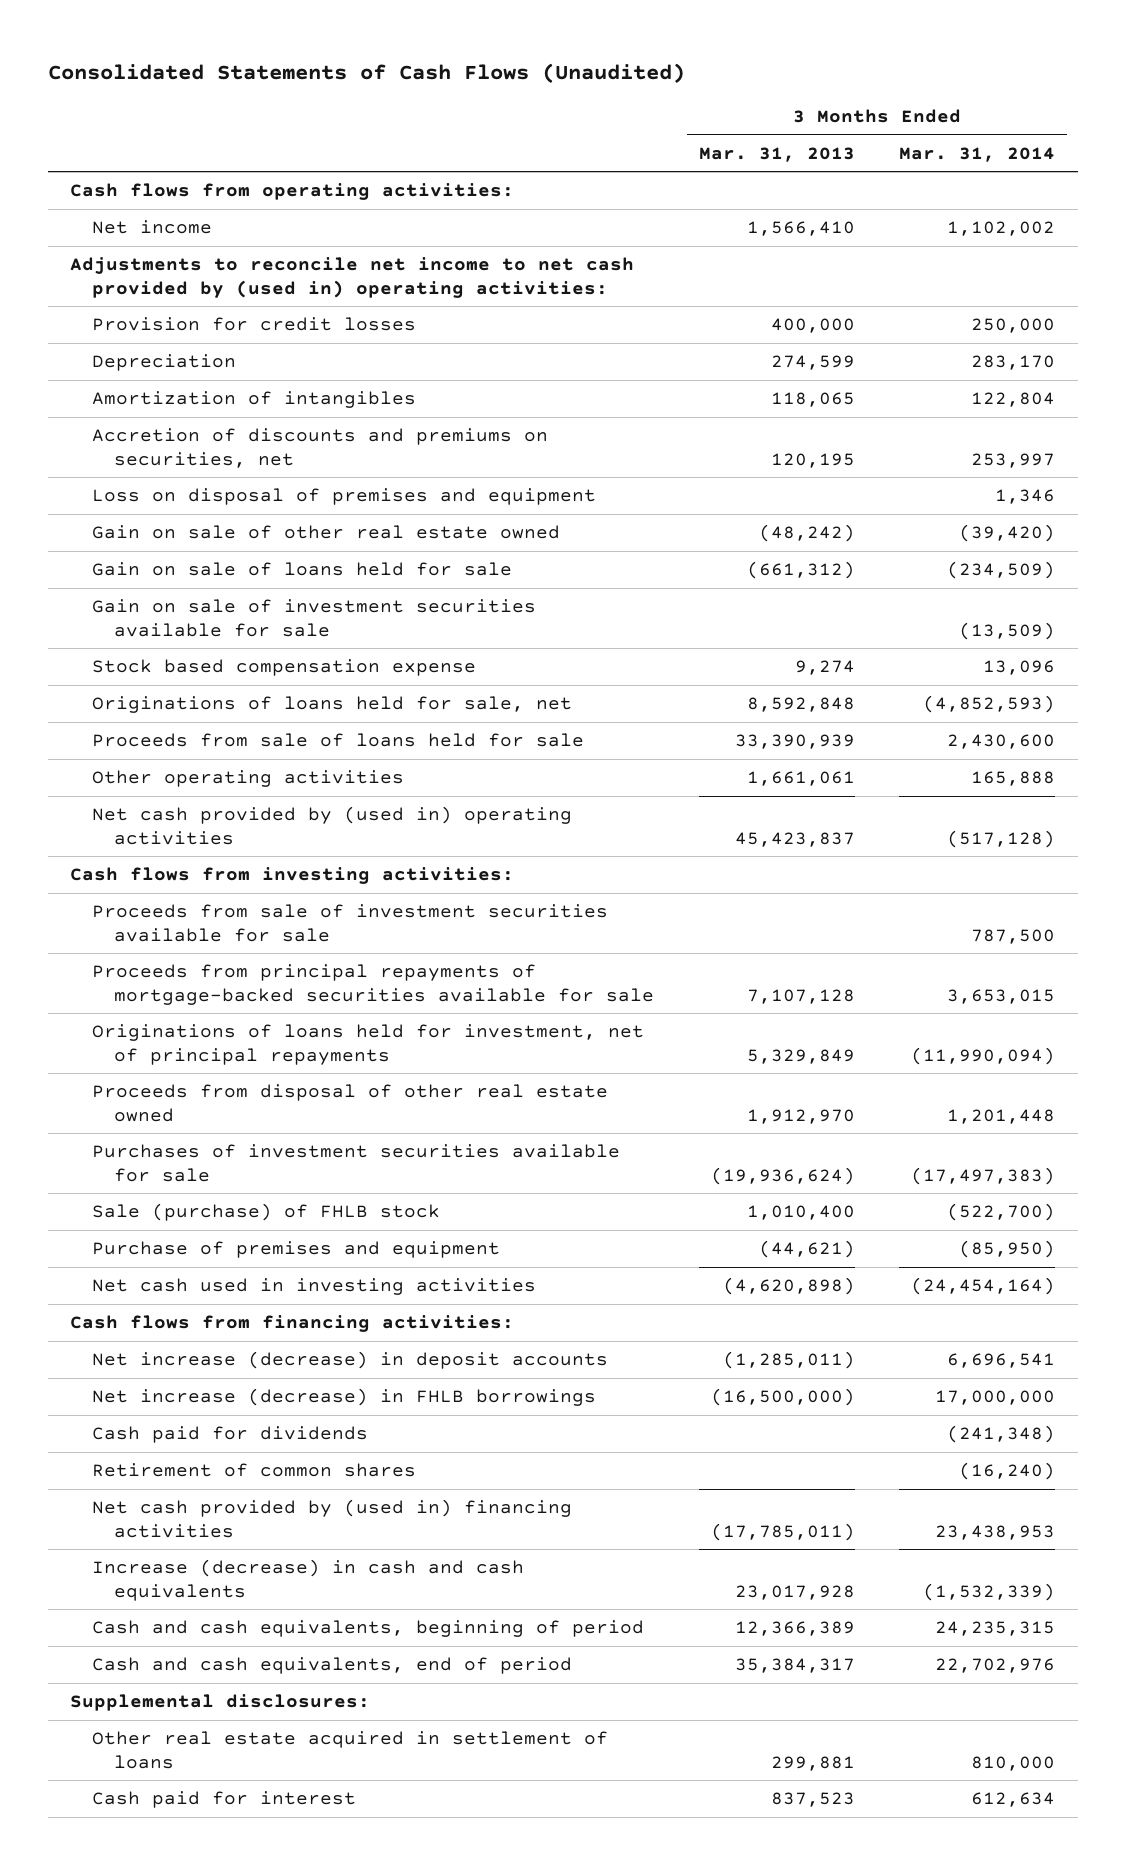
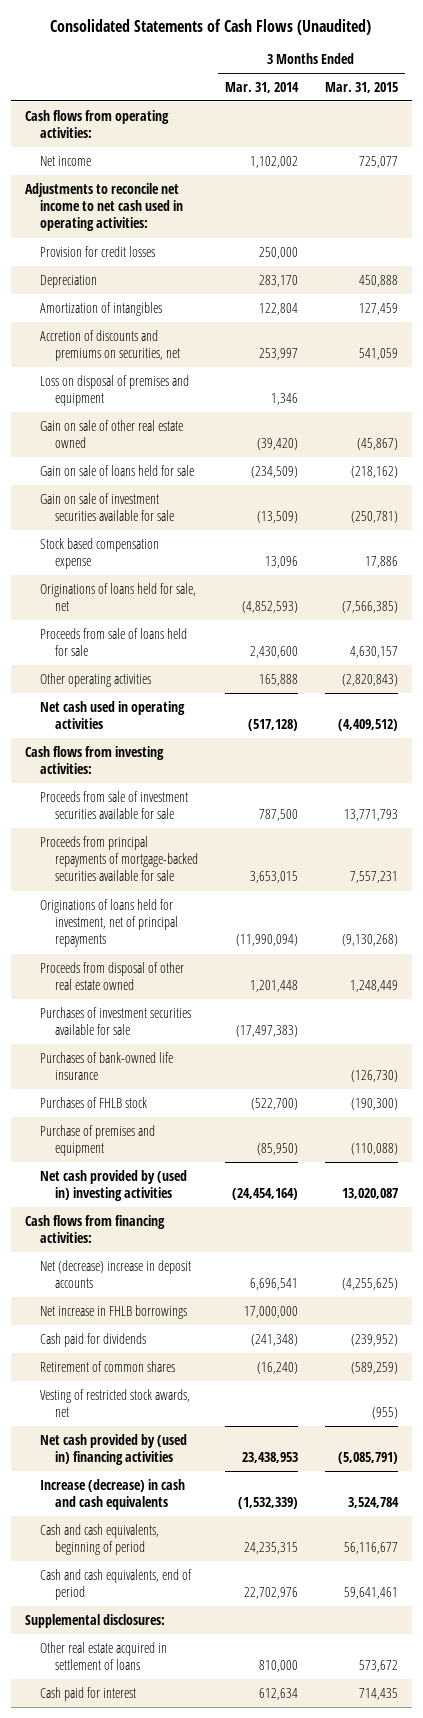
[698,146,855,162] Mar. 31, 2013 -> none
none -> [324,81,398,93] Mar. 31, 2015
[70,257,635,298] Adjustments to reconcile net income to net cash provided by (used in) operating activities: -> [24,182,183,232] Adjustments to reconcile net income to net cash used in operating activities:
[92,806,573,845] Net cash provided by (used in) operating activities -> [39,700,185,730] Net cash used in operating activities
none -> [39,1051,173,1081] Purchases of bank-owned life insurance
[92,1203,441,1222] Sale (purchase) of FHLB stock -> [39,1096,147,1108] Purchases of FHLB stock
[92,1278,537,1296] Net cash used in investing activities -> [39,1169,187,1202] Net cash provided by (used in) investing activities
[92,1351,609,1370] Net increase (decrease) in deposit accounts -> [39,1259,191,1289] Net (decrease) increase in deposit accounts
[92,1388,597,1407] Net increase (decrease) in FHLB borrowings -> [39,1304,187,1319] Net increase in FHLB borrowings
none -> [39,1388,190,1418] Vesting of restricted stock awards, net

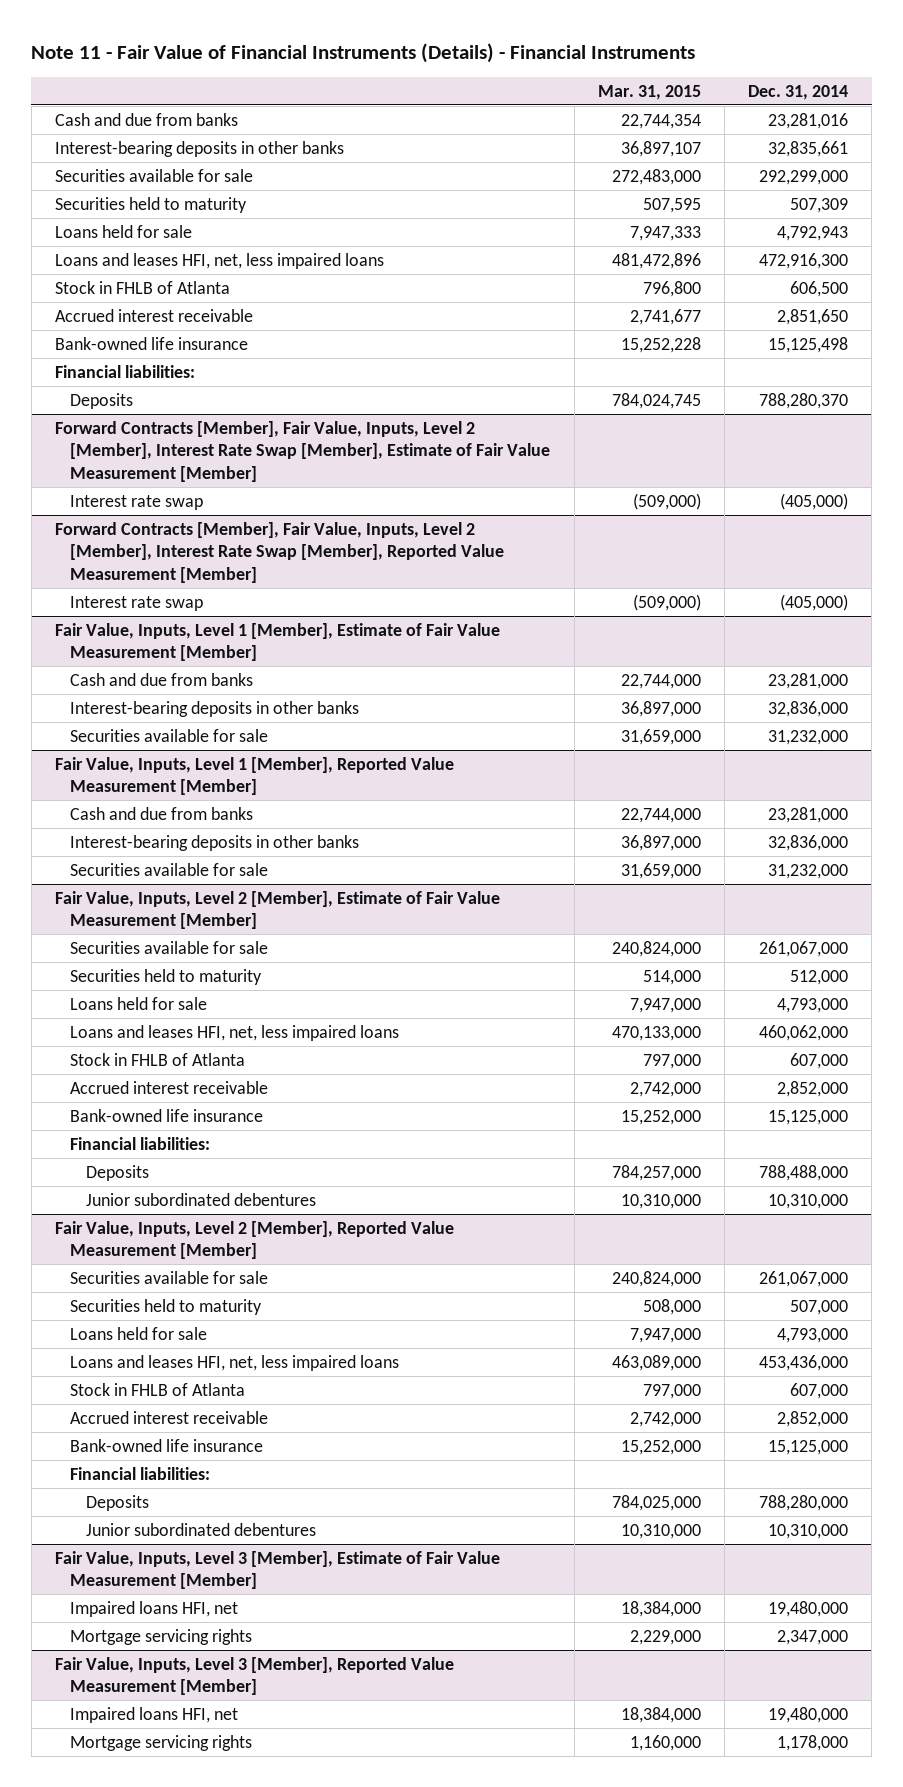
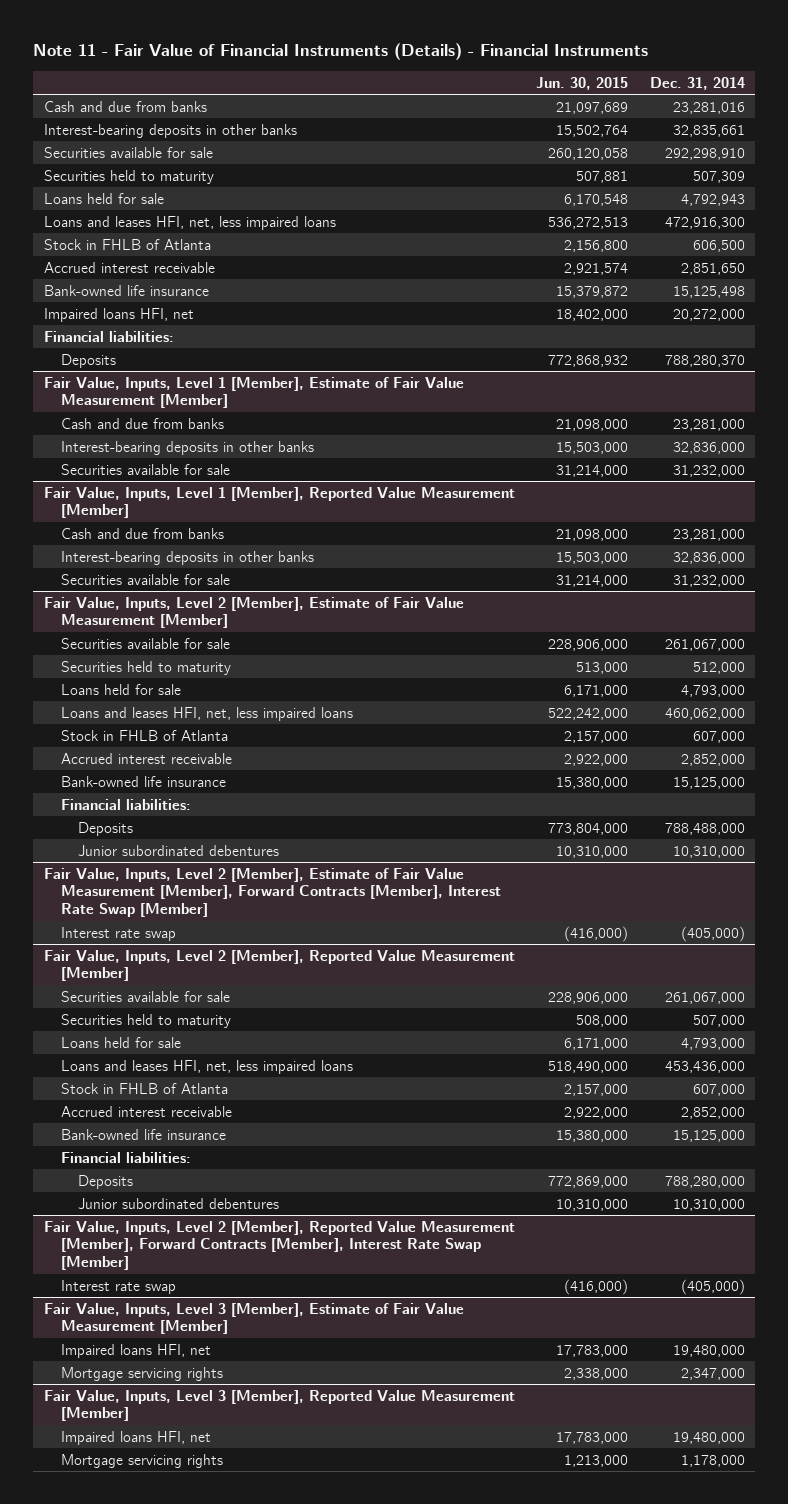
[597,84,701,100] Mar. 31, 2015 -> none
none -> [536,76,629,90] Jun. 30, 2015
[759,169,849,185] 292,299,000 -> [664,147,745,160] 292,298,910
none -> [43,307,194,322] Impaired loans HFI, net
[54,420,551,482] Forward Contracts [Member], Fair Value, Inputs, Level 2 [Member], Interest Rate Swap [Member], Estimate of Fair Value Measurement [Member] -> none
[70,494,204,510] Interest rate swap -> none
[54,521,505,583] Forward Contracts [Member], Fair Value, Inputs, Level 2 [Member], Interest Rate Swap [Member], Reported Value Measurement [Member] -> none
[70,595,204,611] Interest rate swap -> none
none -> [43,867,501,918] Fair Value, Inputs, Level 2 [Member], Estimate of Fair Value Measurement [Member], Forward Contracts [Member], Interest Rate Swap [Member]
none -> [60,926,176,941] Interest rate swap
none -> [43,1220,515,1271] Fair Value, Inputs, Level 2 [Member], Reported Value Measurement [Member], Forward Contracts [Member], Interest Rate Swap [Member]
none -> [60,1279,176,1294] Interest rate swap

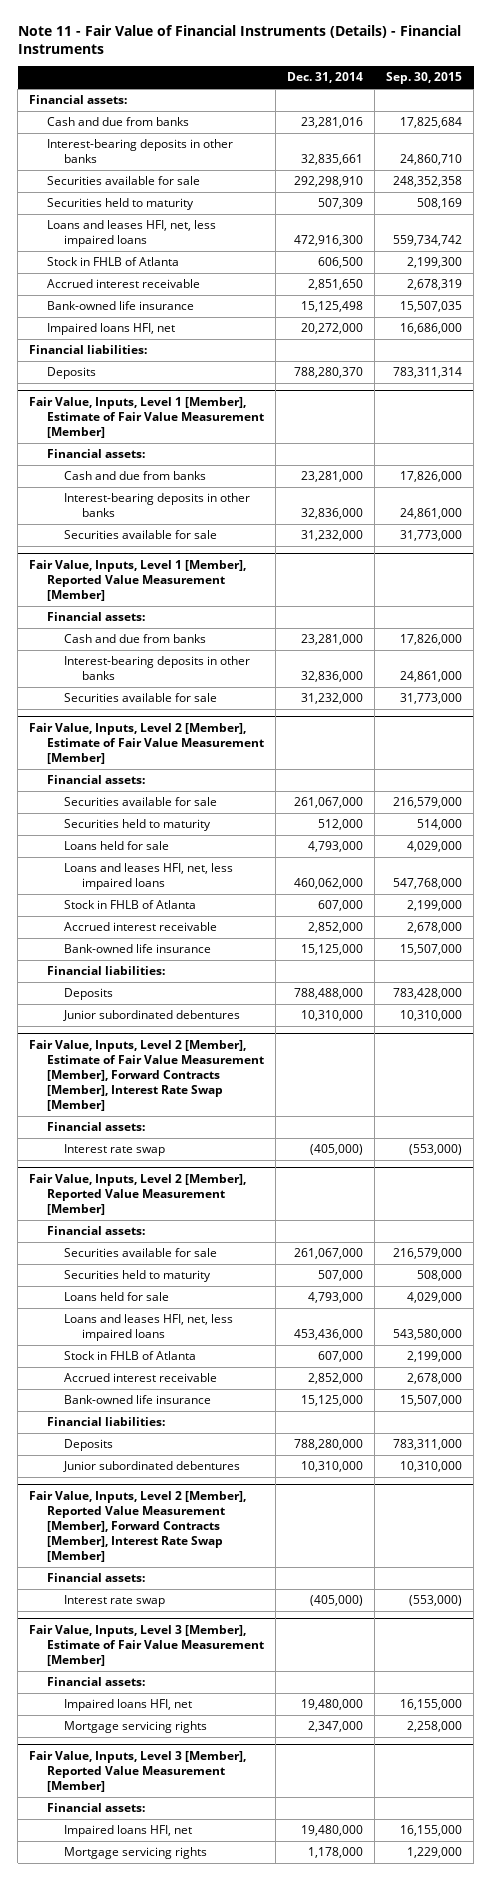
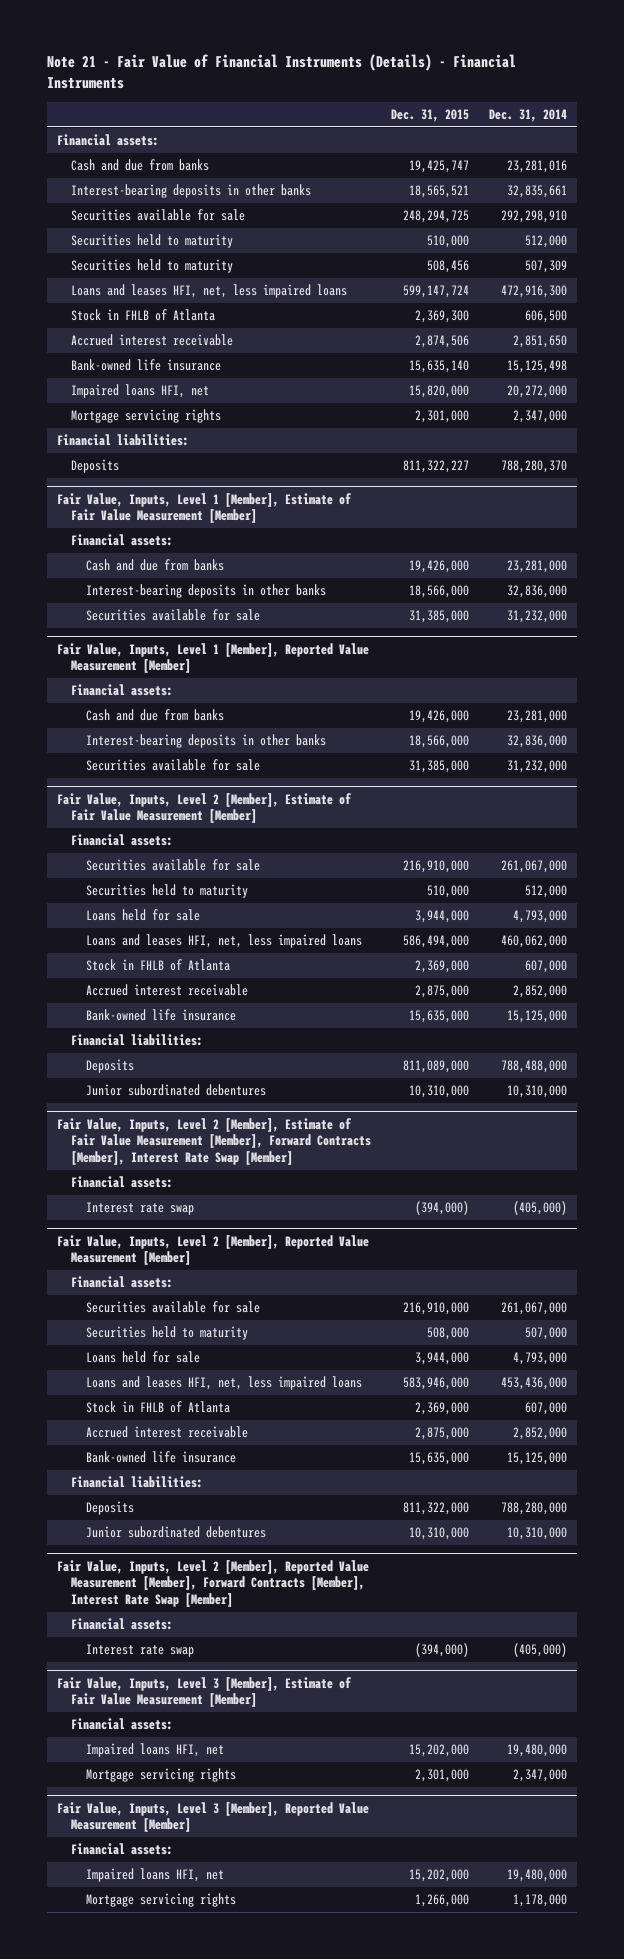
[17,24,461,55] Note 11 - Fair Value of Financial Instruments (Details) - Financial Instruments -> [46,54,516,90] Note 21 - Fair Value of Financial Instruments (Details) - Financial Instruments
[386,72,463,85] Sep. 30, 2015 -> none
none -> [391,108,470,122] Dec. 31, 2015
none -> [71,234,234,249] Securities held to maturity
none -> [71,409,222,424] Mortgage servicing rights

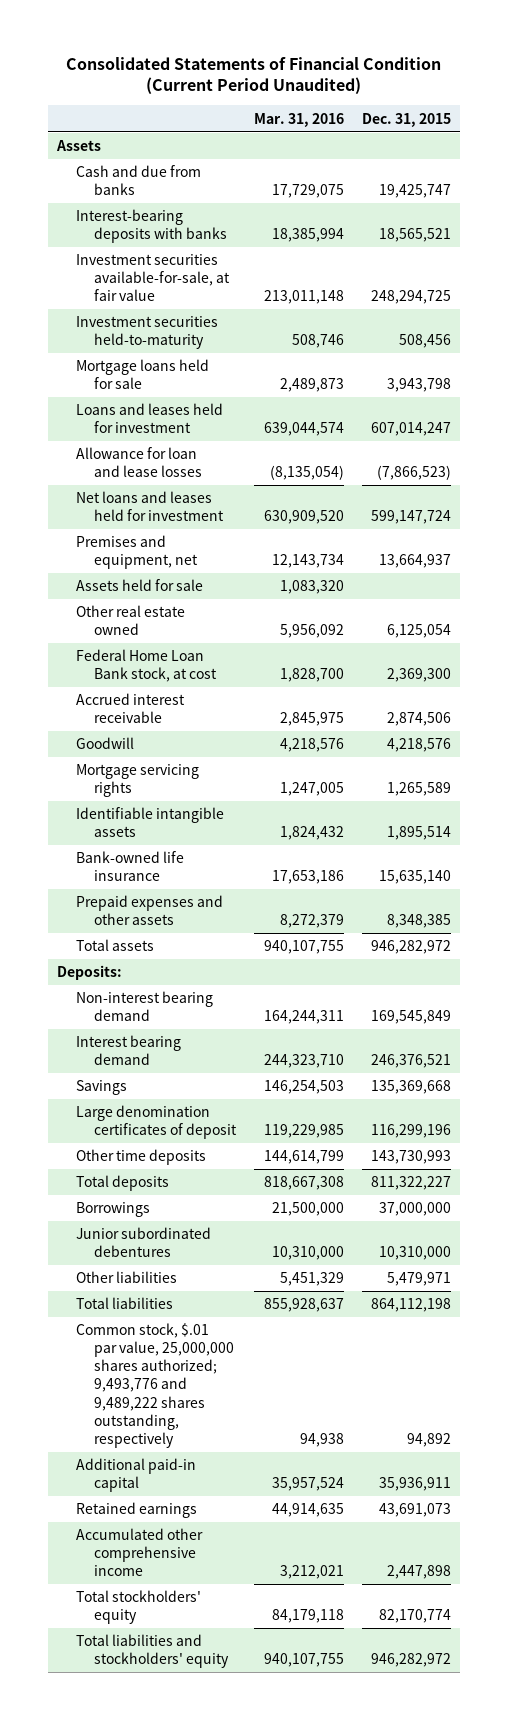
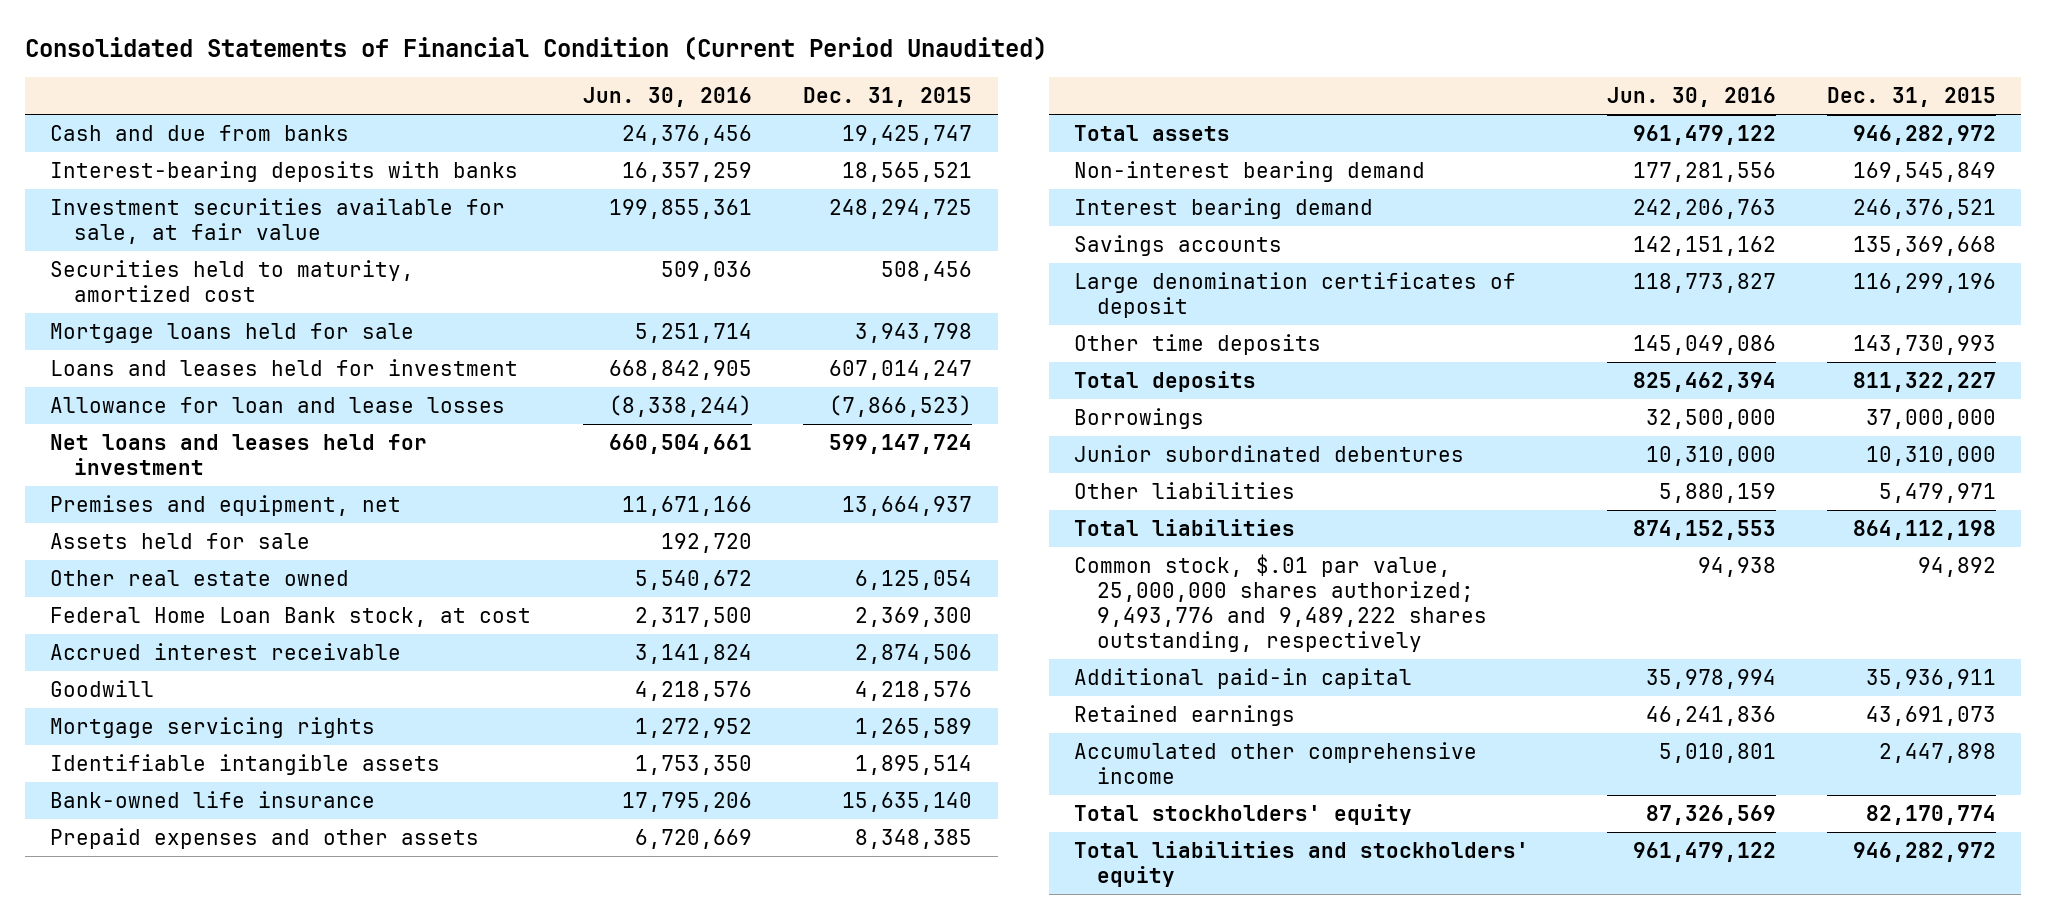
[254,112,345,127] Mar. 31, 2016 -> none
none -> [582,86,752,107] Jun. 30, 2016
[55,140,101,152] Assets -> none
[75,254,231,302] Investment securities available-for-sale, at fair value -> [50,198,506,244] Investment securities available for sale, at fair value
[75,316,218,350] Investment securities held-to-maturity -> [50,260,415,302] Securities held to maturity, amortized cost
[56,965,122,981] Deposits: -> none
[75,1080,127,1096] Savings -> [1074,235,1283,257] Savings accounts

